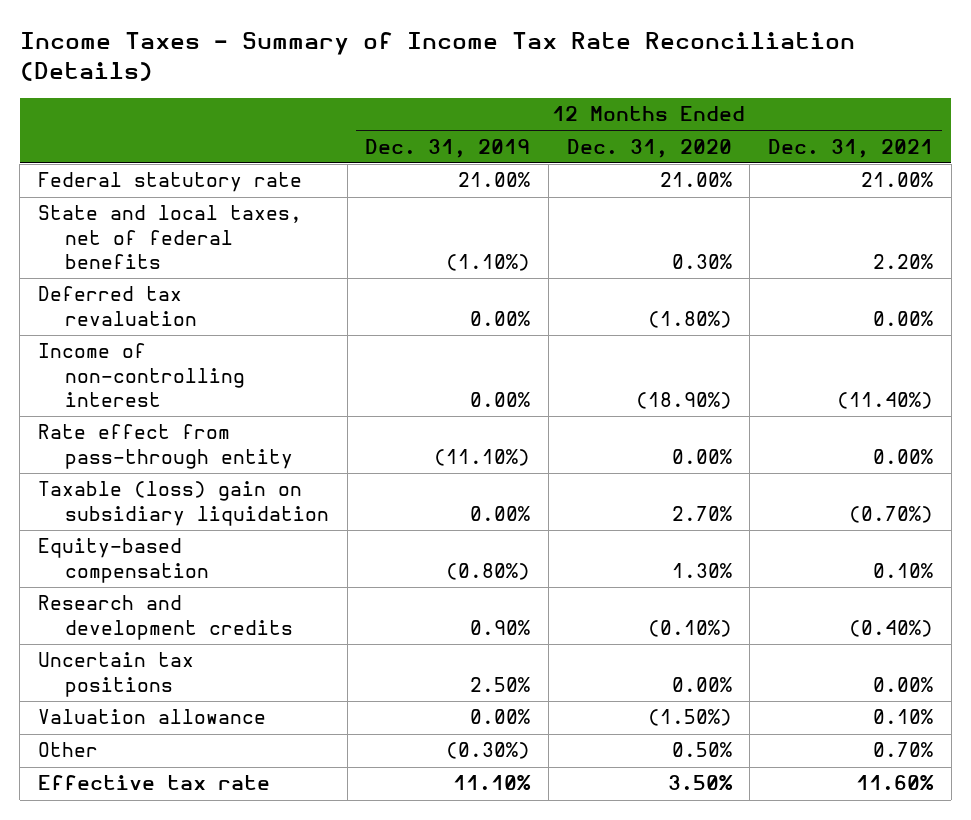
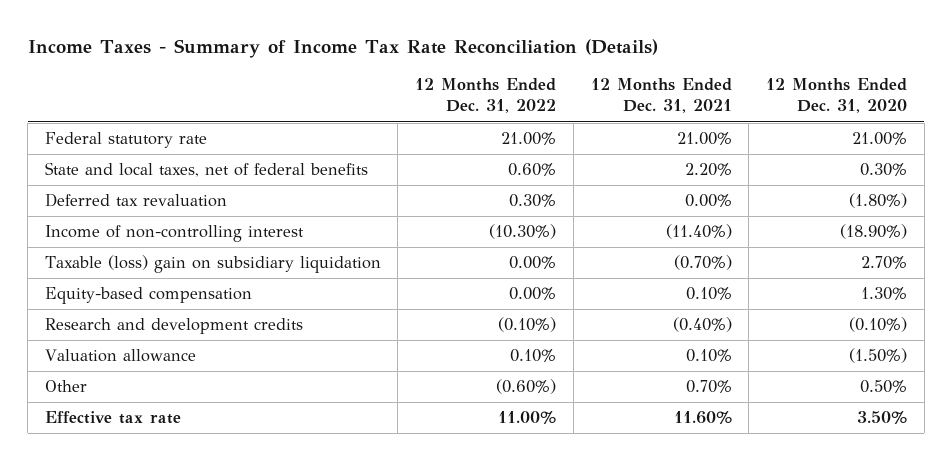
[365,138,531,158] Dec. 31, 2019 -> none
none -> [415,78,557,114] 12 Months Ended Dec. 31, 2022
[37,424,294,469] Rate effect from pass-through entity -> none
[37,652,194,697] Uncertain tax positions -> none

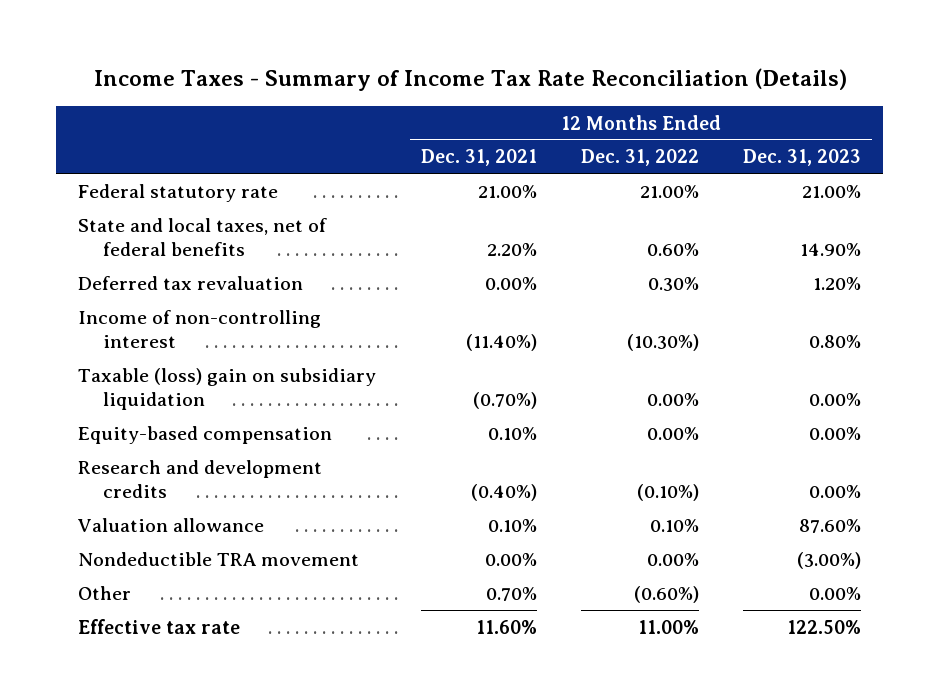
[766,78,908,114] 12 Months Ended Dec. 31, 2020 -> none
none -> [743,149,862,167] Dec. 31, 2023
none -> [78,551,360,566] Nondeductible TRA movement

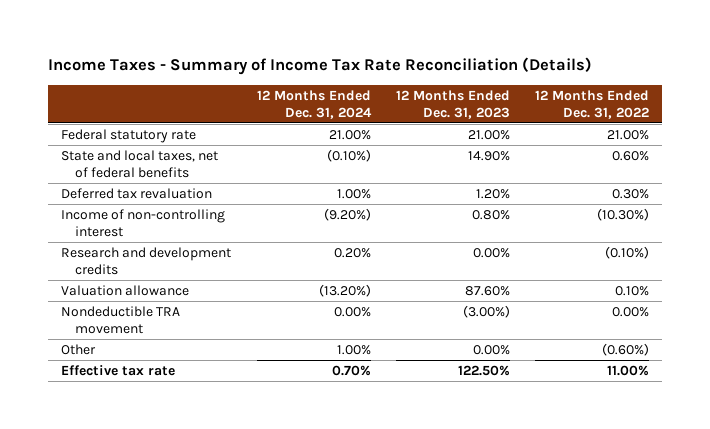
[420,149,537,167] Dec. 31, 2021 -> none
none -> [256,89,372,119] 12 Months Ended Dec. 31, 2024
[78,367,377,410] Taxable (loss) gain on subsidiary liquidation -> none
[78,425,333,444] Equity-based compensation -> none

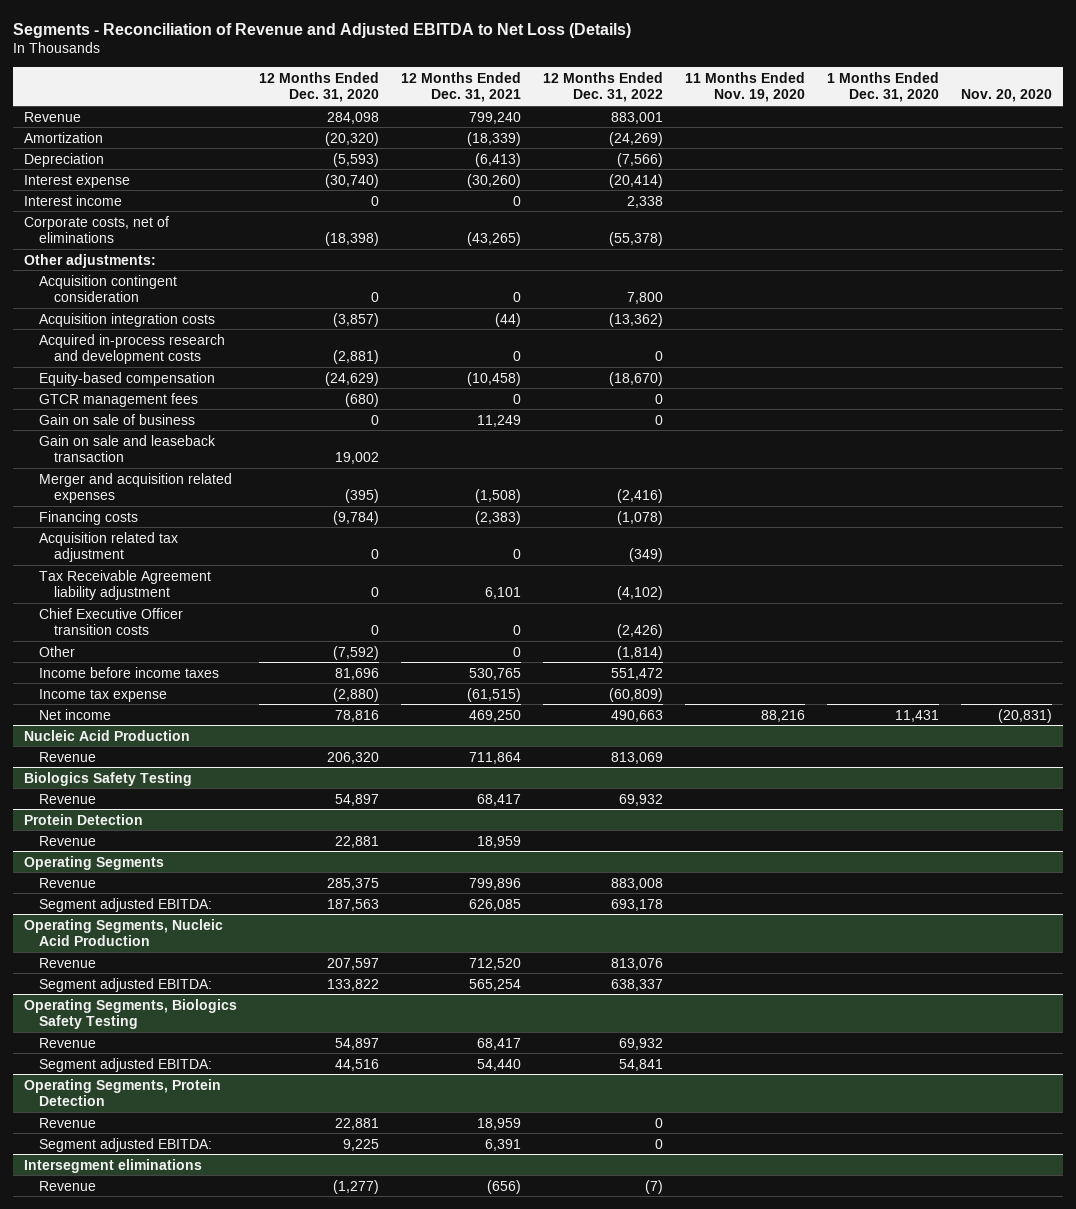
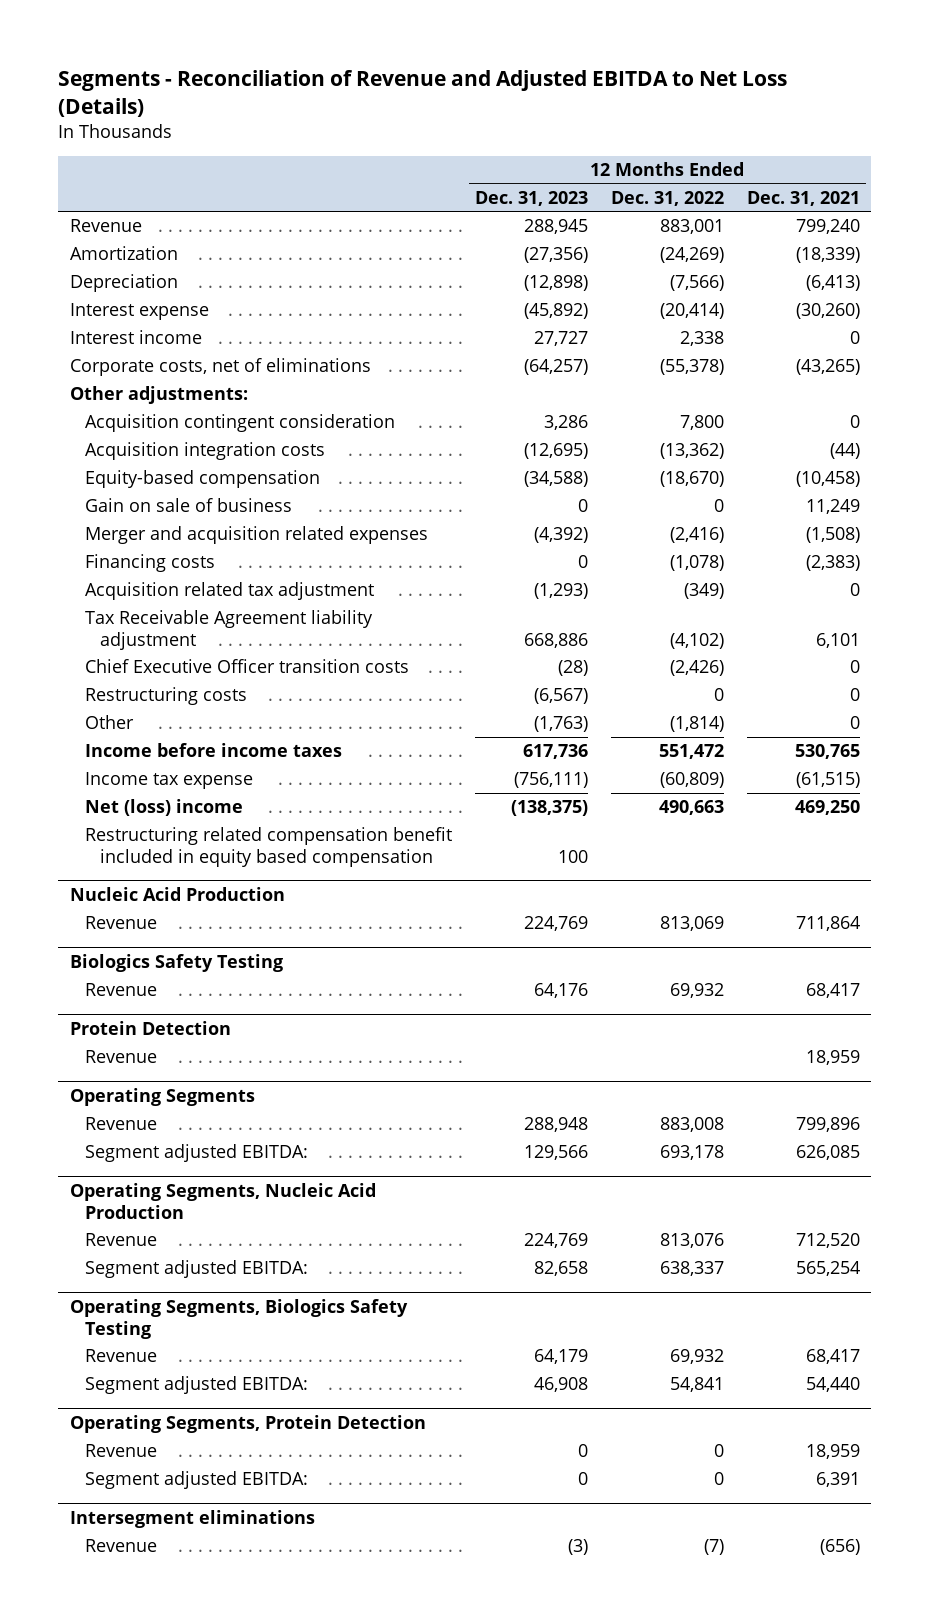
[259,71,380,103] 12 Months Ended Dec. 31, 2020 -> none
[685,71,806,103] 11 Months Ended Nov. 19, 2020 -> none
[827,71,940,103] 1 Months Ended Dec. 31, 2020 -> none
[961,89,1053,103] Nov. 20, 2020 -> none
none -> [474,190,588,206] Dec. 31, 2023
[39,333,226,364] Acquired in-process research and development costs -> none
[39,392,199,407] GTCR management fees -> none
[39,434,217,462] Gain on sale and leaseback transaction -> none
none -> [84,687,247,706] Restructuring costs
[39,708,112,720] Net income -> [84,799,243,817] Net (loss) income
none -> [84,827,452,867] Restructuring related compensation benefit included in equity based compensation

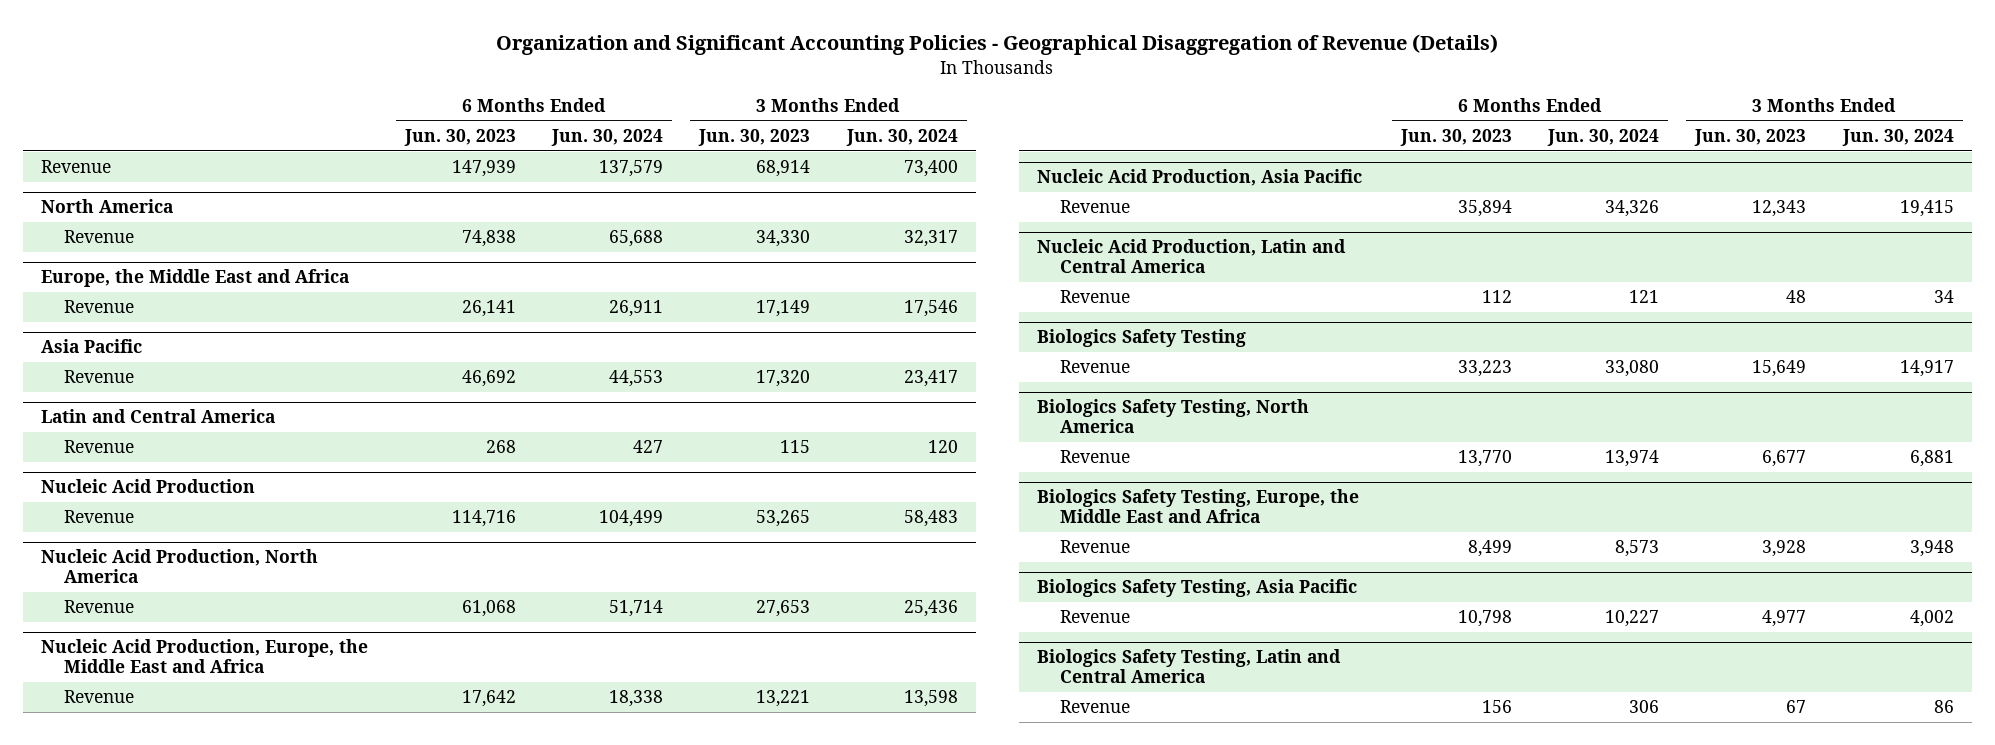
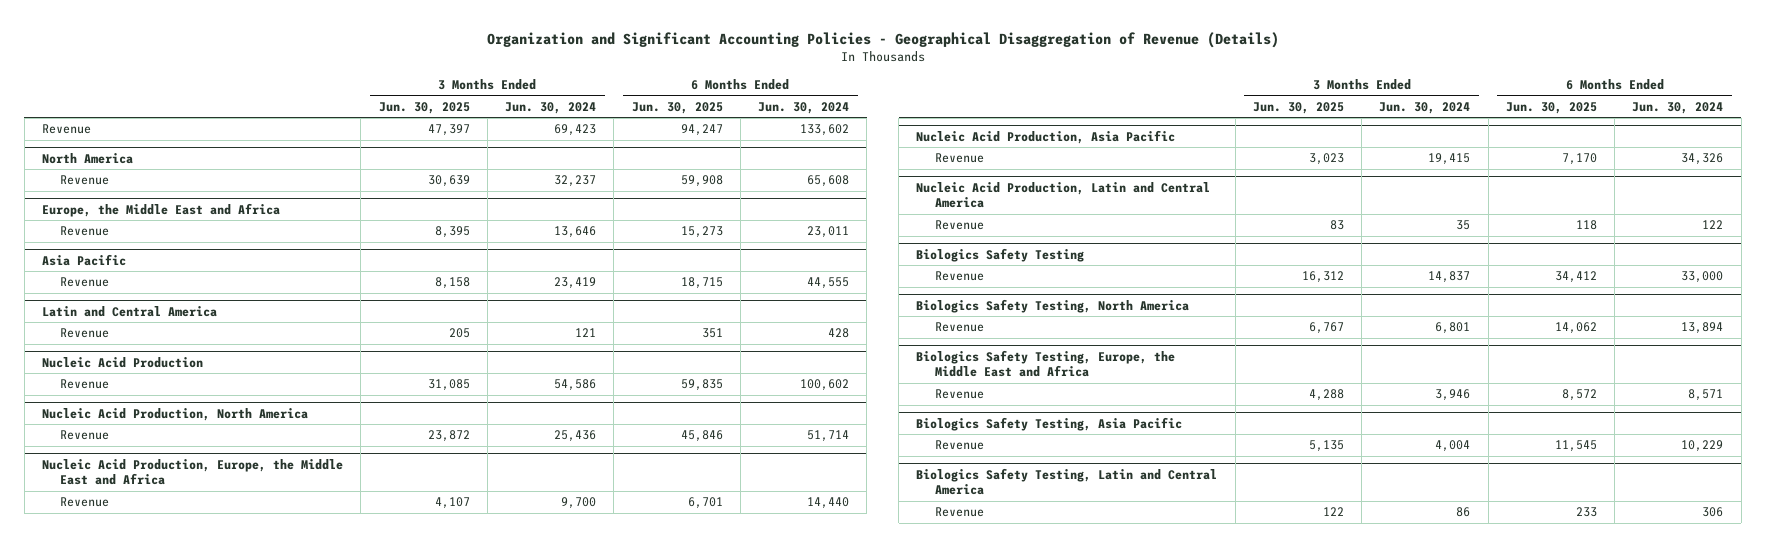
[403,129,516,147] Jun. 30, 2023 -> none
[698,129,811,147] Jun. 30, 2023 -> none
none -> [378,101,470,114] Jun. 30, 2025
none -> [631,101,723,114] Jun. 30, 2025
[598,160,663,178] 137,579 -> [800,124,850,137] 133,602
[903,160,958,178] 73,400 -> [554,124,597,137] 69,423
[608,230,663,248] 65,688 -> [807,175,850,188] 65,608
[903,230,958,248] 32,317 -> [554,175,597,188] 32,237
[608,300,663,318] 26,911 -> [807,226,850,239] 23,011
[903,300,958,318] 17,546 -> [554,226,597,239] 13,646
[608,370,663,388] 44,553 -> [807,277,850,290] 44,555
[903,370,958,388] 23,417 -> [554,277,597,290] 23,419
[632,440,663,454] 427 -> [828,328,850,339] 428
[927,440,958,454] 120 -> [575,328,597,338] 121
[598,510,663,528] 104,499 -> [800,379,850,392] 100,602
[903,510,958,528] 58,483 -> [554,379,597,392] 54,586
[608,690,663,708] 18,338 -> [807,497,850,510] 14,440
[903,690,958,708] 13,598 -> [561,497,597,510] 9,700
[1628,290,1659,304] 121 -> [1702,220,1724,230] 122
[1933,290,1954,304] 34 -> [1456,220,1471,231] 35
[1604,360,1659,378] 33,080 -> [1681,271,1724,284] 33,000
[1899,360,1954,378] 14,917 -> [1428,271,1471,284] 14,837
[1604,450,1659,468] 13,974 -> [1681,322,1724,335] 13,894
[1909,450,1954,468] 6,881 -> [1435,322,1471,335] 6,801
[1614,540,1659,558] 8,573 -> [1688,389,1724,402] 8,571
[1909,540,1954,558] 3,948 -> [1435,389,1471,402] 3,946
[1604,610,1659,628] 10,227 -> [1681,440,1724,453] 10,229
[1909,610,1954,628] 4,002 -> [1435,440,1471,453] 4,004

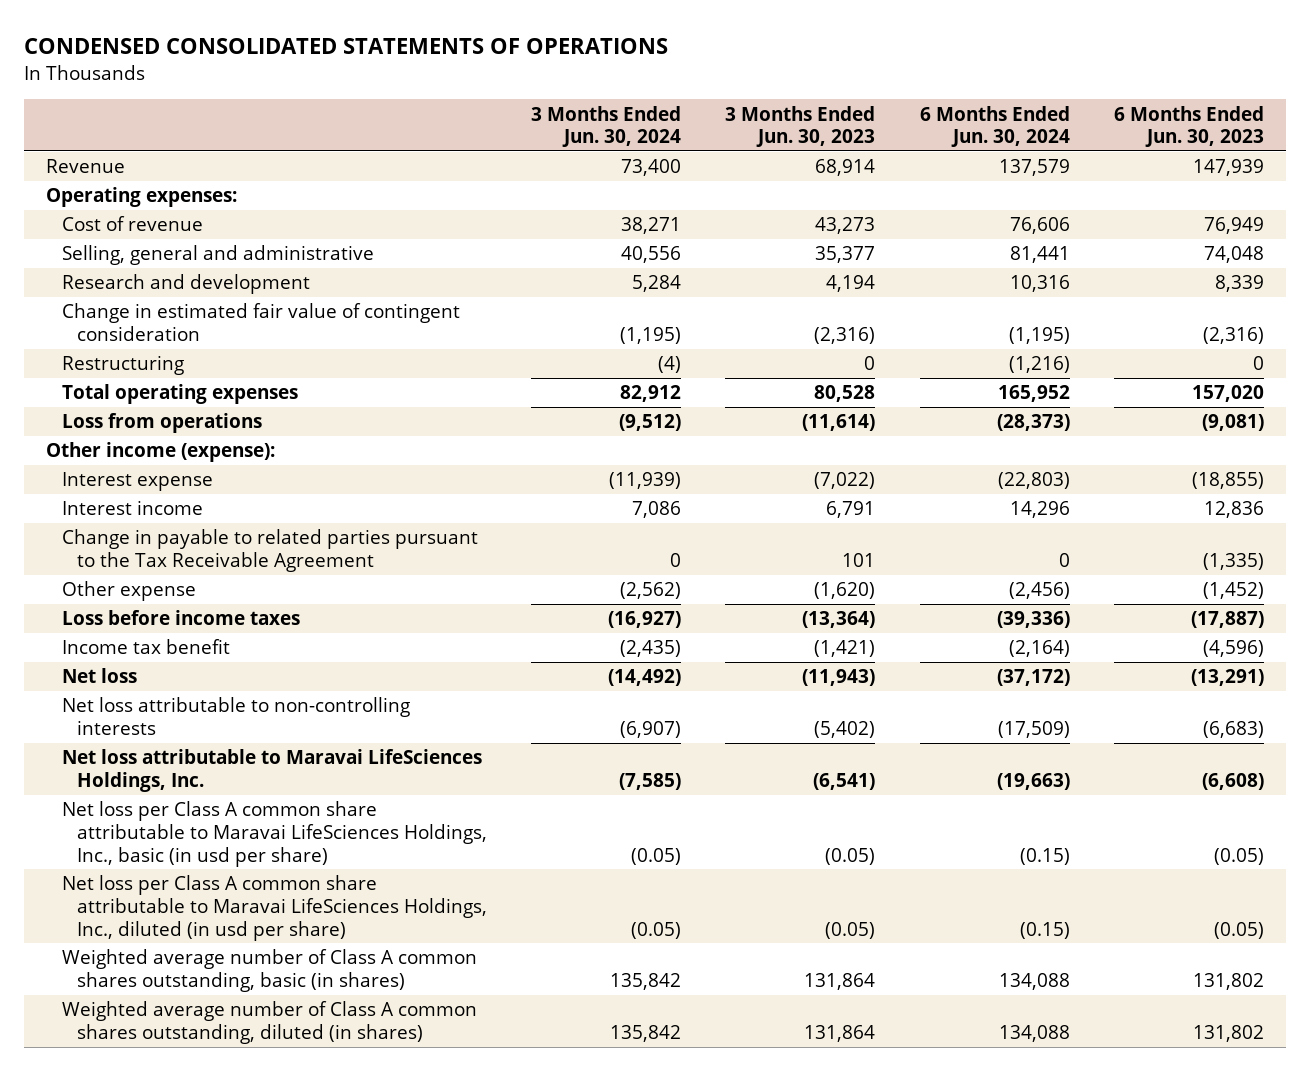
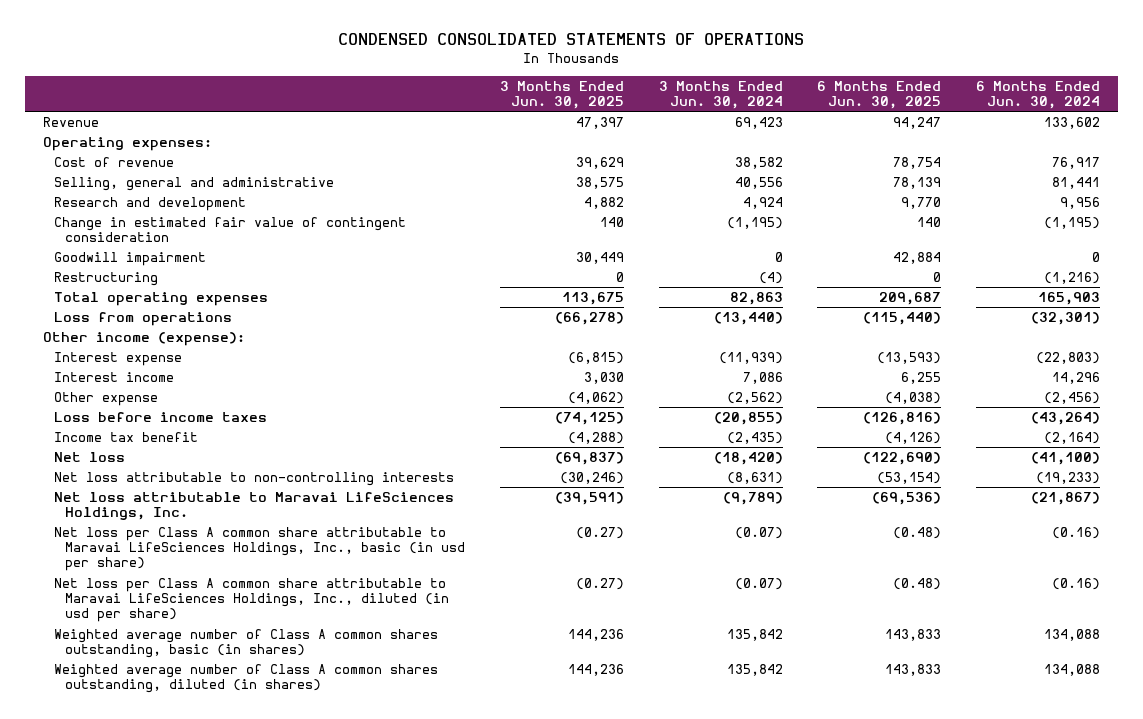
[725,105,876,148] 3 Months Ended Jun. 30, 2023 -> none
[1113,105,1264,148] 6 Months Ended Jun. 30, 2023 -> none
none -> [499,80,624,110] 3 Months Ended Jun. 30, 2025
none -> [817,80,942,110] 6 Months Ended Jun. 30, 2025
[621,159,682,177] 73,400 -> [734,117,783,130] 69,423
[998,159,1070,177] 137,579 -> [1044,117,1101,130] 133,602
[621,217,682,235] 38,271 -> [734,157,783,170] 38,582
[1009,217,1070,235] 76,606 -> [1052,157,1101,170] 76,917
[632,275,682,293] 5,284 -> [742,197,783,210] 4,924
[1009,275,1070,293] 10,316 -> [1060,197,1101,210] 9,956
none -> [53,252,206,267] Goodwill impairment
[620,385,682,403] 82,912 -> [729,292,783,306] 82,863
[997,385,1070,403] 165,952 -> [1038,292,1101,306] 165,903
[619,414,682,432] (9,512) -> [713,312,783,326] (13,440)
[996,414,1070,432] (28,373) -> [1031,312,1101,326] (32,301)
[61,529,478,573] Change in payable to related parties pursuant to the Tax Receivable Agreement -> none
[608,611,682,629] (16,927) -> [713,412,783,426] (20,855)
[996,611,1070,629] (39,336) -> [1031,412,1101,426] (43,264)
[608,669,682,687] (14,492) -> [713,452,783,466] (18,420)
[996,669,1070,687] (37,172) -> [1031,452,1101,466] (41,100)
[620,721,682,739] (6,907) -> [726,472,783,485] (8,631)
[997,721,1070,739] (17,509) -> [1036,472,1101,485] (19,233)
[619,773,682,791] (7,585) -> [722,492,783,506] (9,789)
[996,773,1070,791] (19,663) -> [1031,492,1101,506] (21,867)
[631,847,682,865] (0.05) -> [734,527,783,540] (0.07)
[1019,847,1070,865] (0.15) -> [1052,527,1101,540] (0.16)
[631,921,682,939] (0.05) -> [734,578,783,591] (0.07)
[1019,921,1070,939] (0.15) -> [1052,578,1101,591] (0.16)

